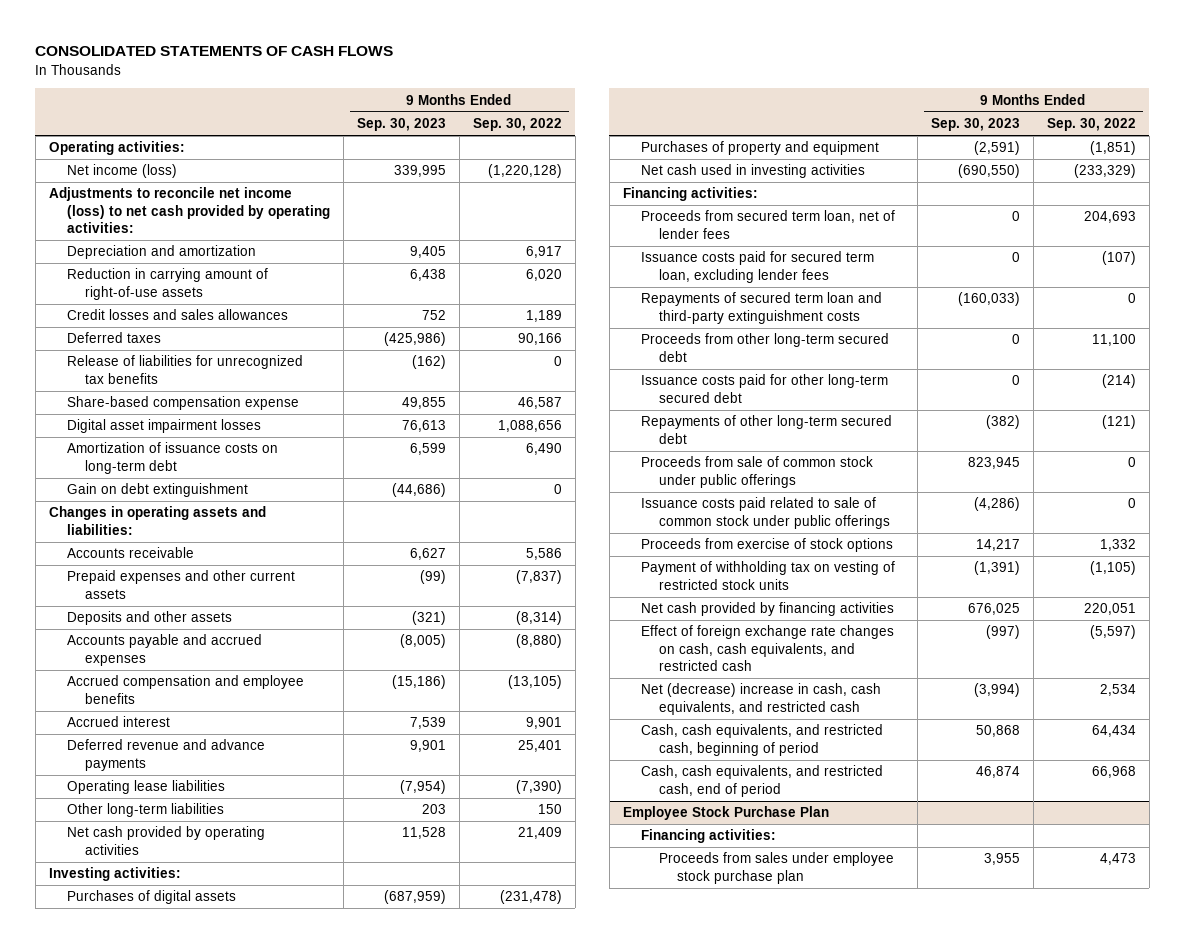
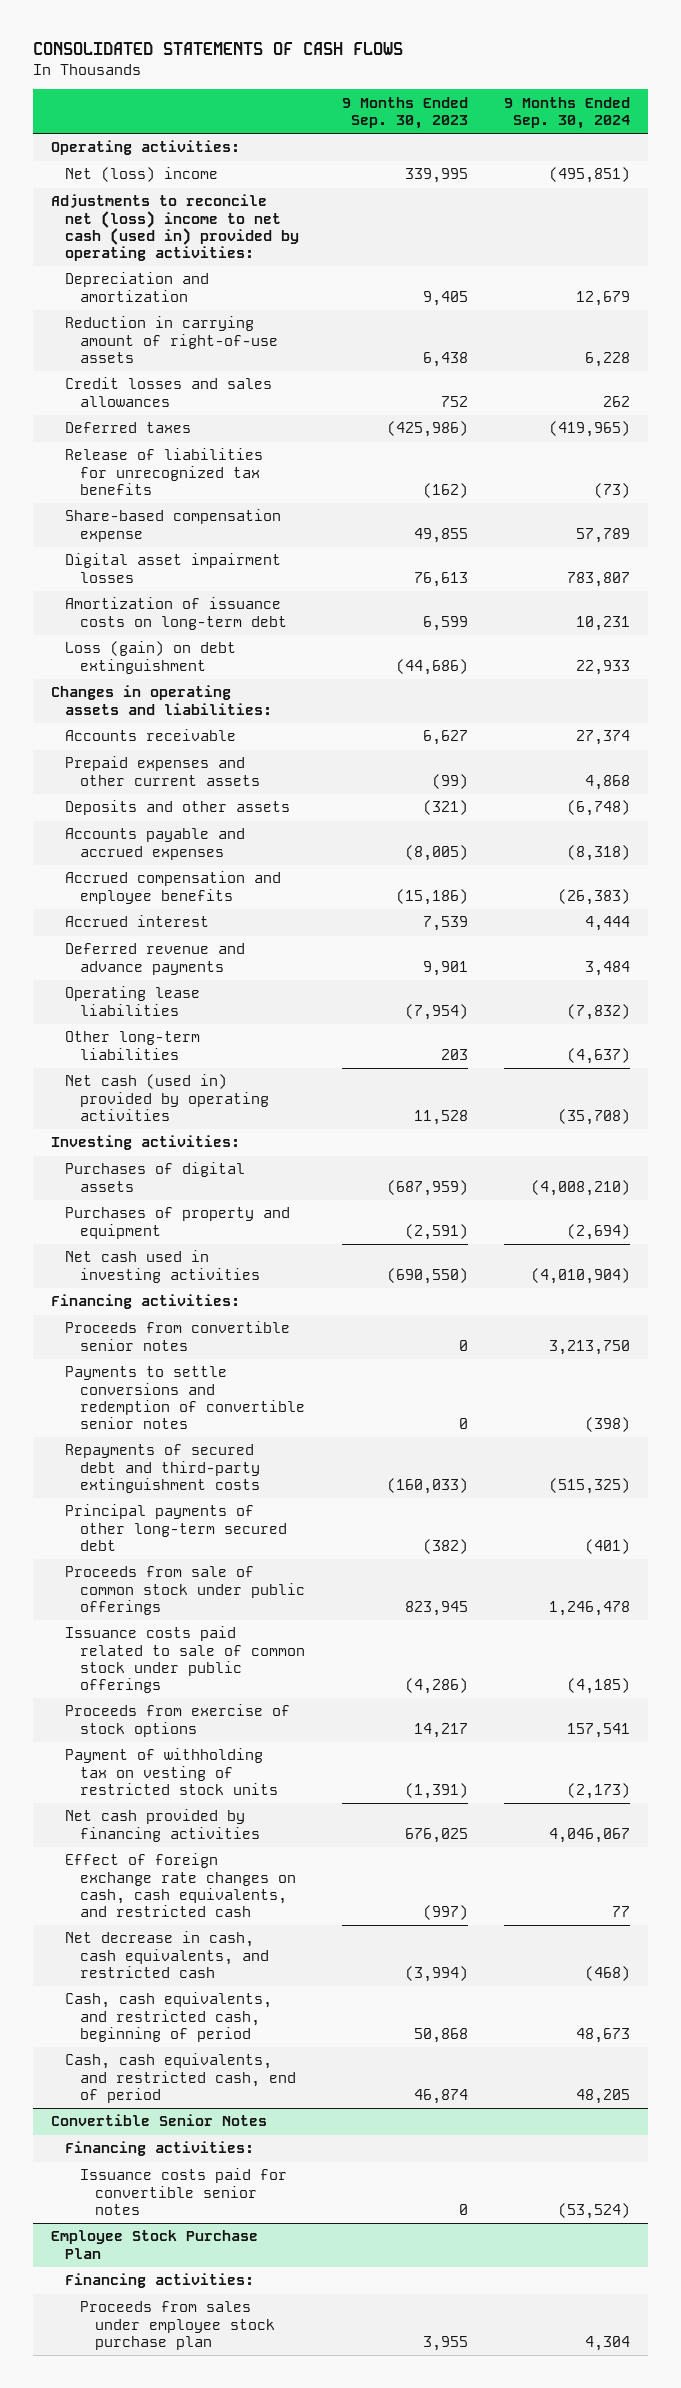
[472,118,562,132] Sep. 30, 2022 -> none
none -> [504,96,631,129] 9 Months Ended Sep. 30, 2024
[66,164,177,179] Net income (loss) -> [65,167,219,183] Net (loss) income
[48,187,330,233] Adjustments to reconcile net income (loss) to net cash provided by operating activities: -> [50,194,300,261] Adjustments to reconcile net (loss) income to net cash (used in) provided by operating activities:
[66,483,248,498] Gain on debt extinguishment -> [65,641,237,674] Loss (gain) on debt extinguishment
[66,826,265,855] Net cash provided by operating activities -> [65,1074,270,1121] Net cash (used in) provided by operating activities
[640,210,895,239] Proceeds from secured term loan, net of lender fees -> none
[640,251,874,283] Issuance costs paid for secured term loan, excluding lender fees -> none
[640,333,889,362] Proceeds from other long-term secured debt -> none
[640,374,888,403] Issuance costs paid for other long-term secured debt -> none
none -> [65,1321,291,1351] Proceeds from convertible senior notes
none -> [65,1366,306,1429] Payments to settle conversions and redemption of convertible senior notes
[640,292,882,324] Repayments of secured term loan and third-party extinguishment costs -> [65,1444,261,1493] Repayments of secured debt and third-party extinguishment costs
[640,415,892,444] Repayments of other long-term secured debt -> [65,1504,288,1551] Principal payments of other long-term secured debt
[640,683,881,715] Net (decrease) increase in cash, cash equivalents, and restricted cash -> [65,1931,270,1978] Net decrease in cash, cash equivalents, and restricted cash
none -> [50,2114,267,2127] Convertible Senior Notes
none -> [65,2141,255,2157] Financing activities:
none -> [80,2168,288,2215] Issuance costs paid for convertible senior notes

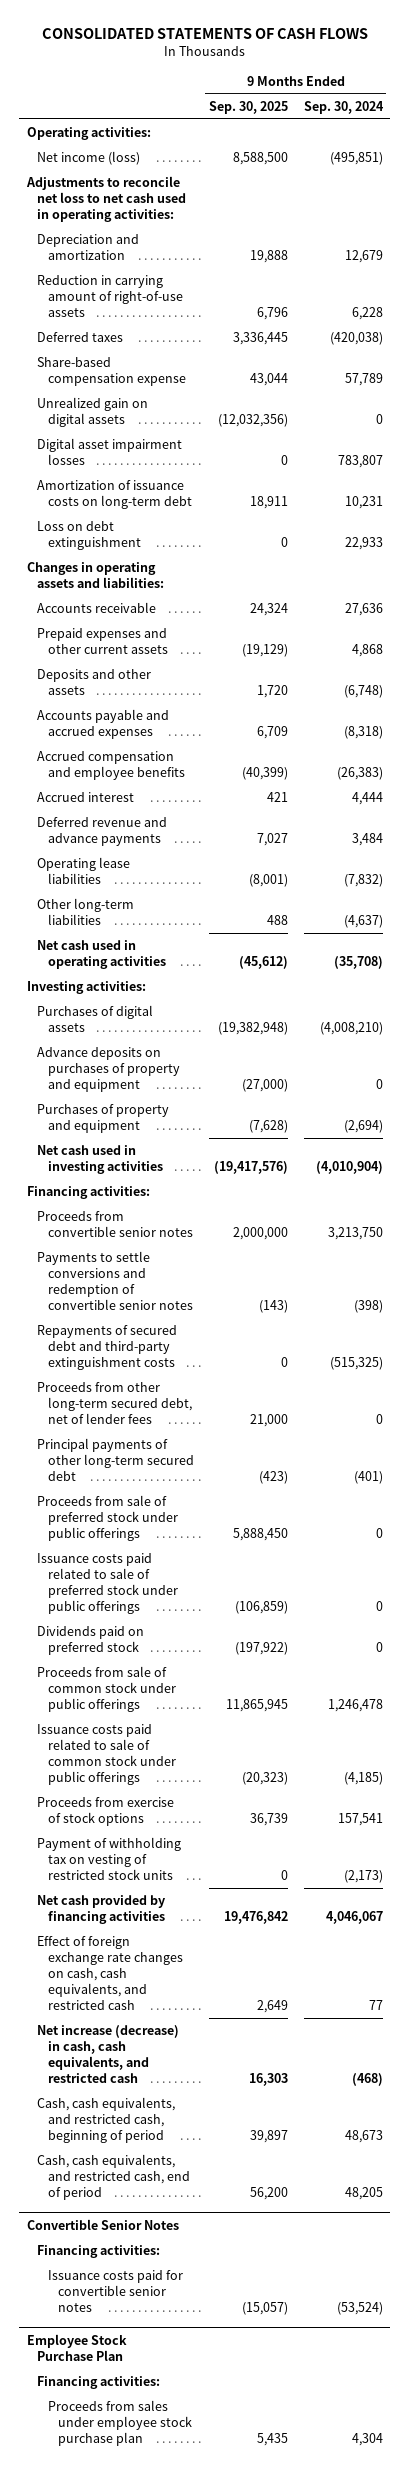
[341,96,468,129] 9 Months Ended Sep. 30, 2023 -> none
none -> [209,100,289,114] Sep. 30, 2025
[65,167,219,183] Net (loss) income -> [37,151,141,166] Net income (loss)
[50,194,300,261] Adjustments to reconcile net (loss) income to net cash (used in) provided by operating activities: -> [25,176,187,223] Adjustments to reconcile net loss to net cash used in operating activities:
[65,377,273,407] Credit losses and sales allowances -> none
[65,448,264,495] Release of liabilities for unrecognized tax benefits -> none
[549,421,631,438] (419,965) -> [329,332,383,346] (420,038)
none -> [37,397,149,428] Unrealized gain on digital assets
[65,641,237,674] Loss (gain) on debt extinguishment -> [37,521,141,551] Loss on debt extinguishment
[576,730,631,746] 27,374 -> [344,603,383,617] 27,636
[65,1074,270,1121] Net cash (used in) provided by operating activities -> [37,940,166,970] Net cash used in operating activities
none -> [37,1047,180,1093] Advance deposits on purchases of property and equipment
none -> [37,1382,192,1425] Proceeds from other long-term secured debt, net of lender fees
none -> [37,1495,178,1542] Proceeds from sale of preferred stock under public offerings
none -> [37,1553,178,1614] Issuance costs paid related to sale of preferred stock under public offerings
none -> [37,1626,145,1656] Dividends paid on preferred stock
[65,1931,270,1978] Net decrease in cash, cash equivalents, and restricted cash -> [37,2025,180,2083] Net increase (decrease) in cash, cash equivalents, and restricted cash

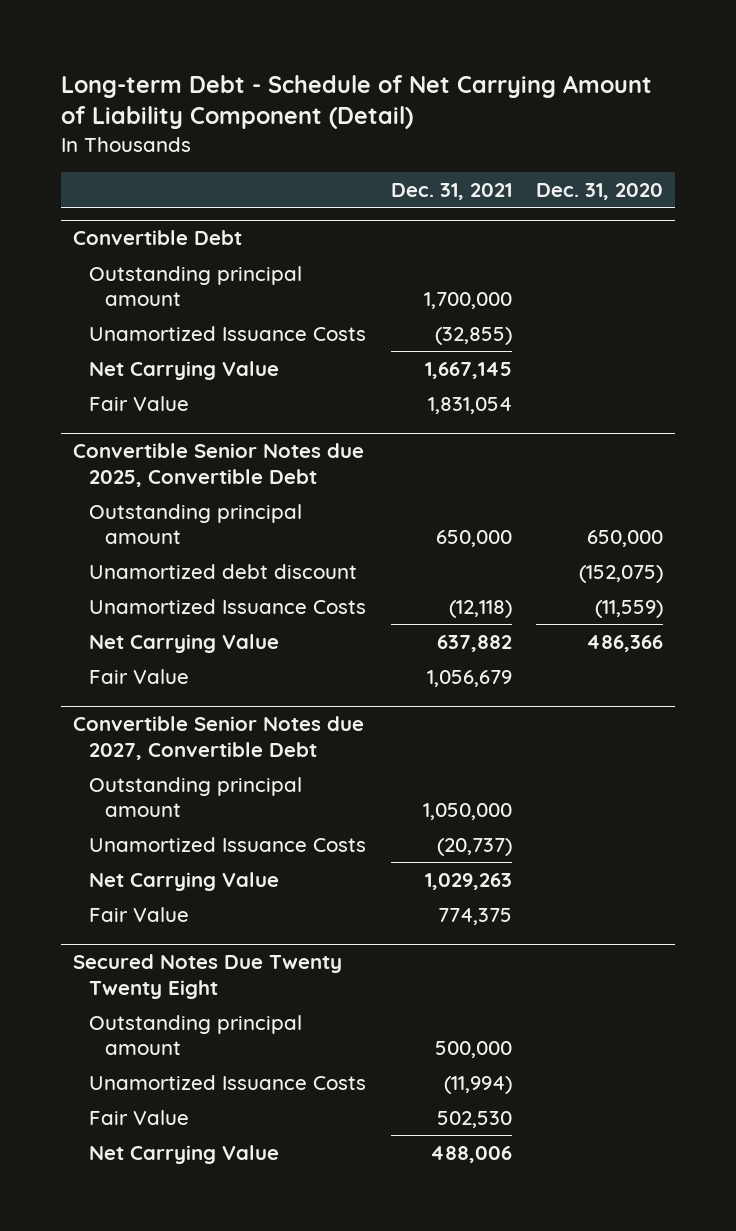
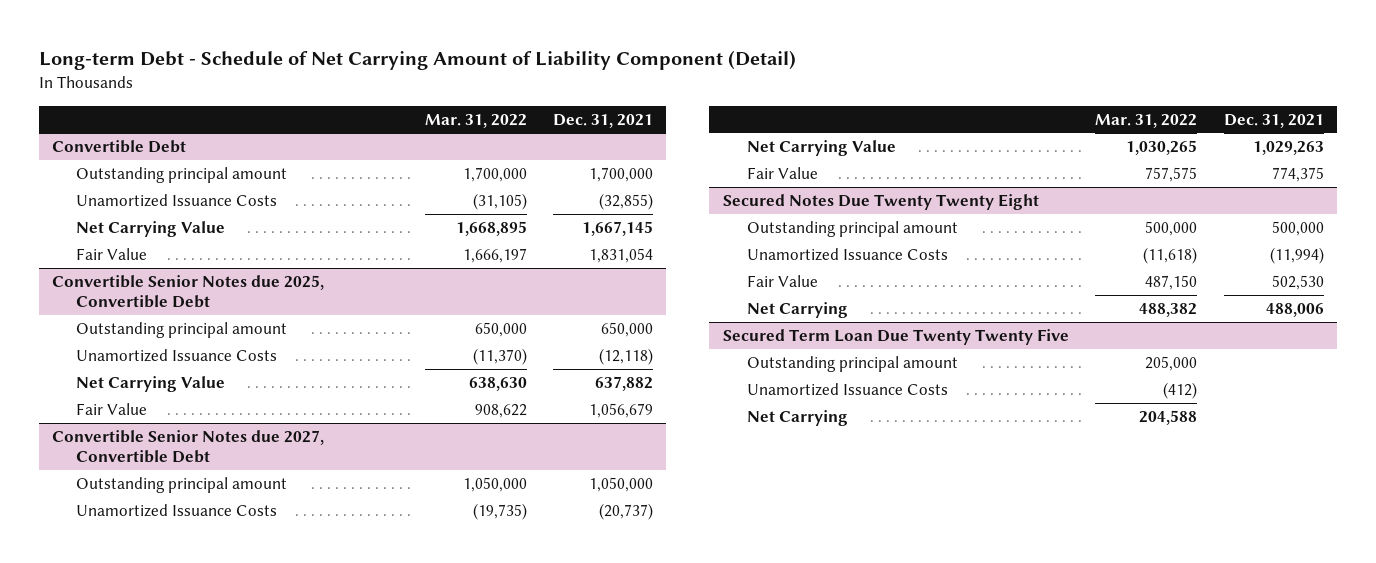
[536,182,664,200] Dec. 31, 2020 -> none
none -> [424,113,527,128] Mar. 31, 2022
[88,563,357,579] Unamortized debt discount -> none
[88,1144,279,1164] Net Carrying Value -> [747,301,849,318] Net Carrying
none -> [722,328,1069,345] Secured Term Loan Due Twenty Twenty Five
none -> [747,355,959,372] Outstanding principal amount
none -> [747,382,949,396] Unamortized Issuance Costs
none -> [747,409,849,426] Net Carrying

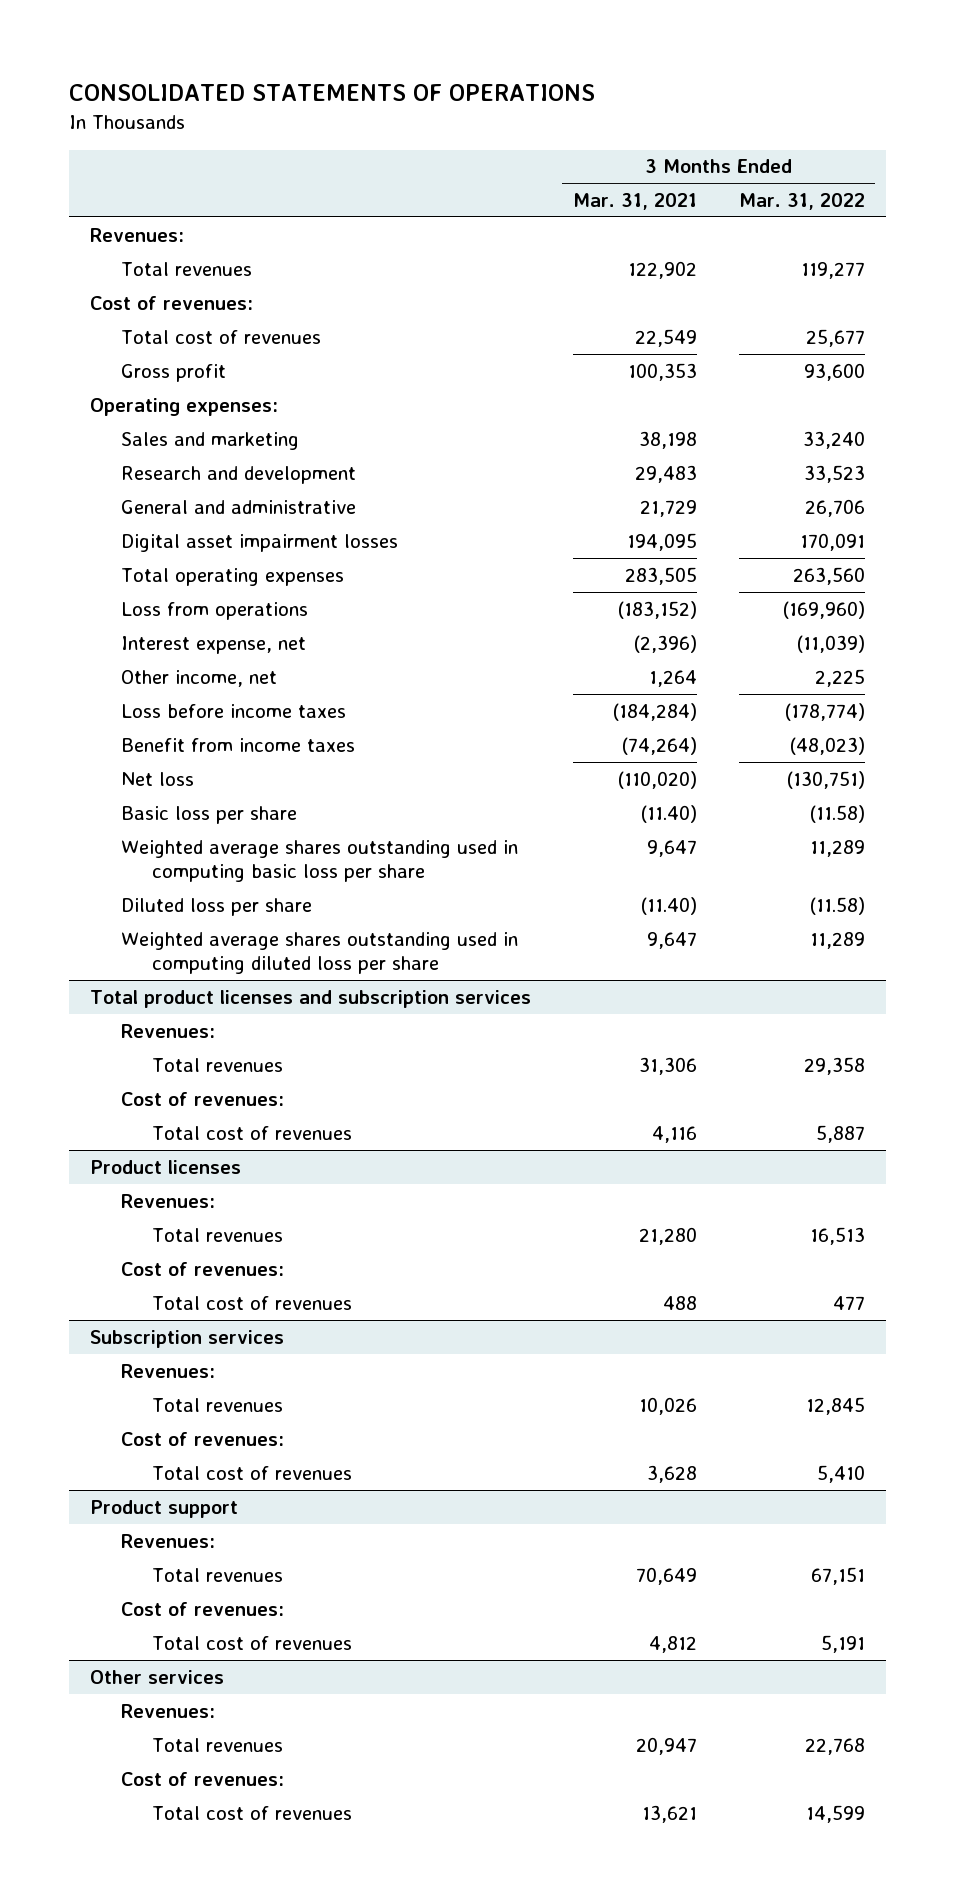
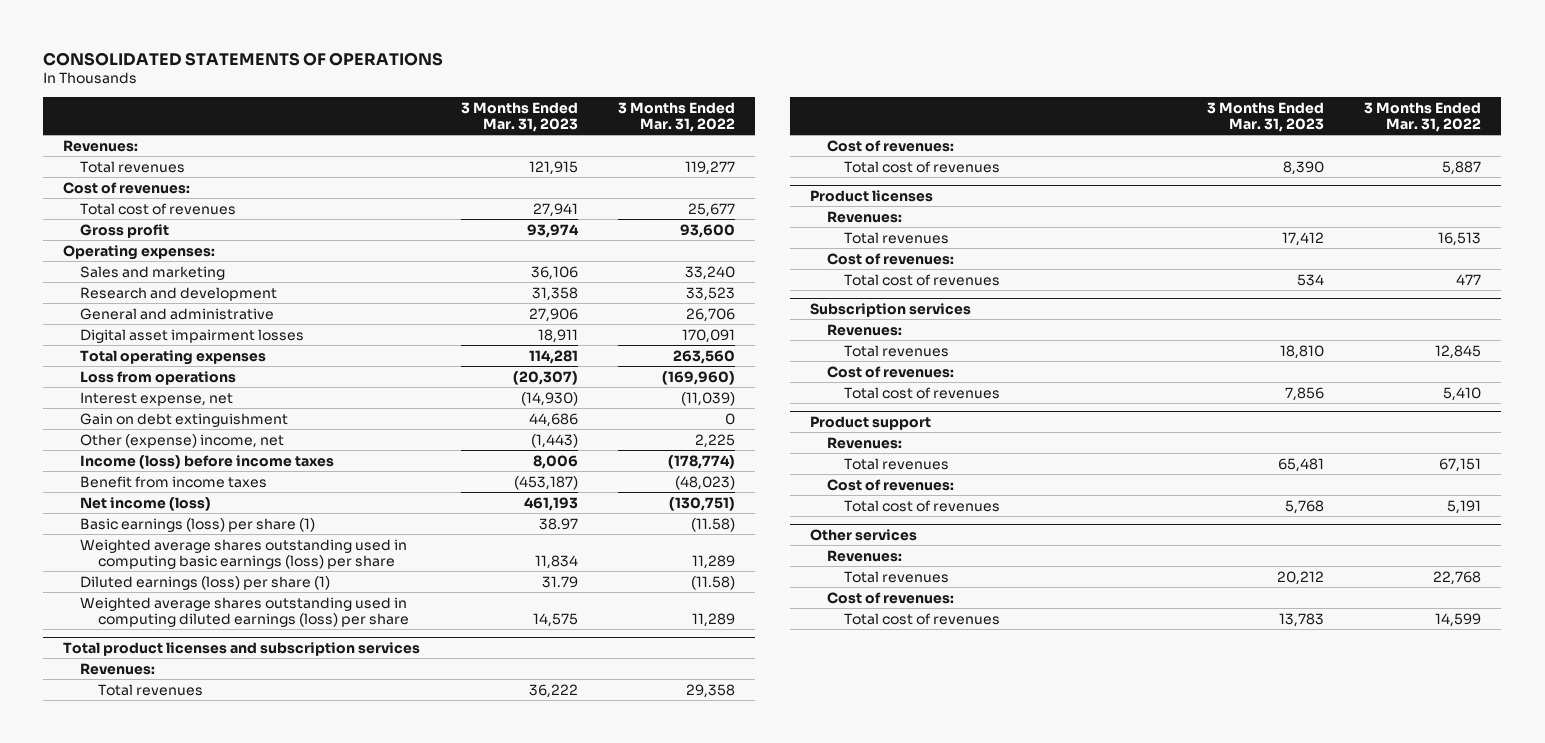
[572,192,697,210] Mar. 31, 2021 -> none
none -> [460,101,578,132] 3 Months Ended Mar. 31, 2023
none -> [80,412,289,427] Gain on debt extinguishment
[121,669,278,687] Other income, net -> [80,433,285,448] Other (expense) income, net
[121,703,347,718] Loss before income taxes -> [80,454,335,469] Income (loss) before income taxes
[121,771,195,786] Net loss -> [80,496,212,511] Net income (loss)
[121,805,298,824] Basic loss per share -> [80,517,316,532] Basic earnings (loss) per share (1)
[121,839,519,883] Weighted average shares outstanding used in computing basic loss per share -> [80,538,408,569] Weighted average shares outstanding used in computing basic earnings (loss) per share
[121,897,313,916] Diluted loss per share -> [80,575,331,590] Diluted earnings (loss) per share (1)
[121,931,519,975] Weighted average shares outstanding used in computing diluted loss per share -> [80,596,409,627] Weighted average shares outstanding used in computing diluted earnings (loss) per share

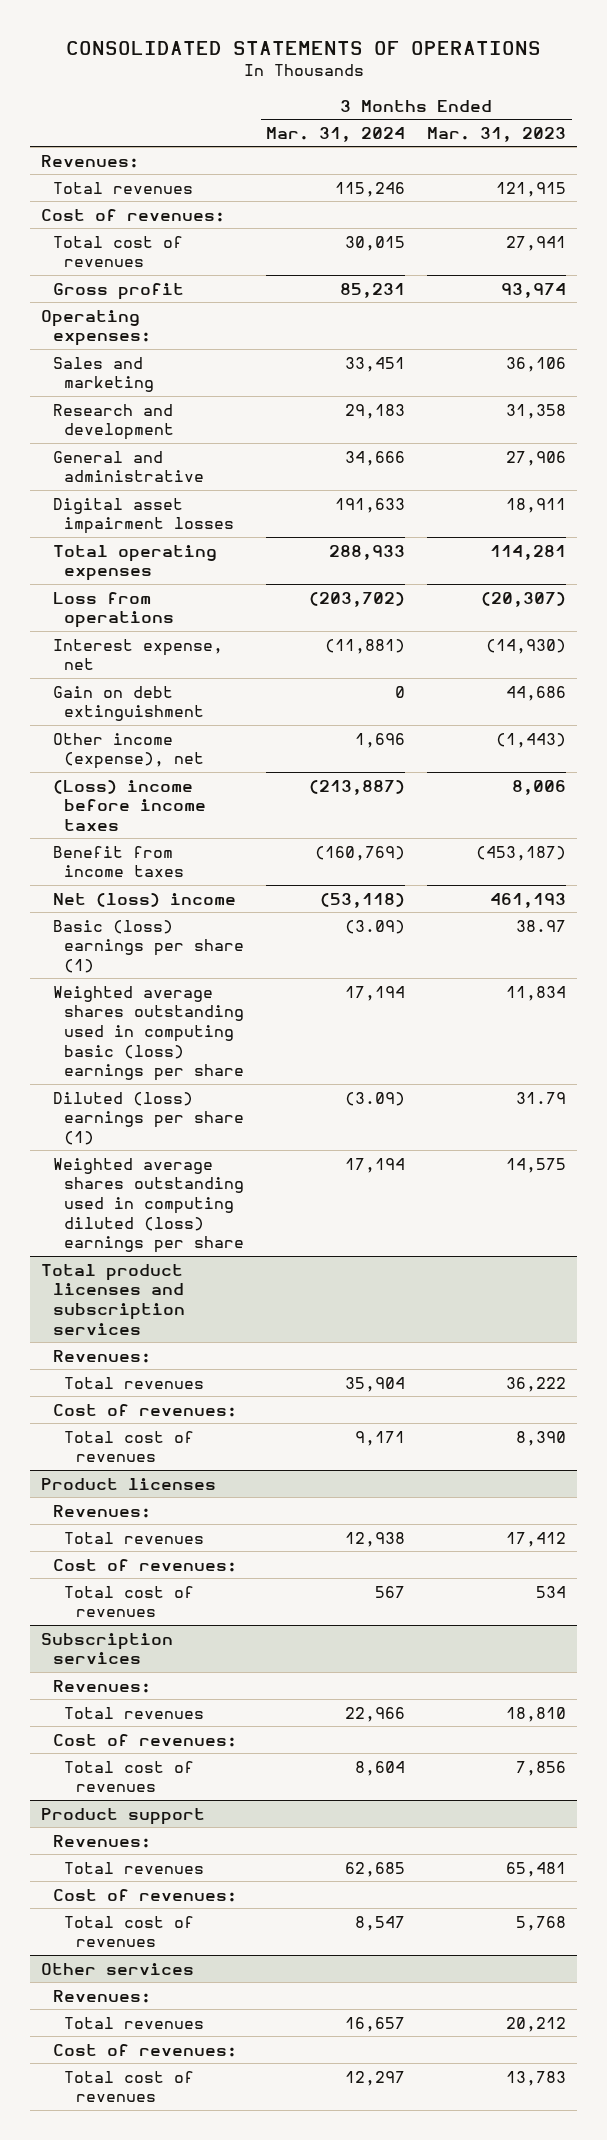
[617,101,735,132] 3 Months Ended Mar. 31, 2022 -> none
none -> [266,126,406,142] Mar. 31, 2024
[80,433,285,448] Other (expense) income, net -> [52,732,205,770] Other income (expense), net
[80,454,335,469] Income (loss) before income taxes -> [52,779,207,831] (Loss) income before income taxes
[80,496,212,511] Net income (loss) -> [52,892,236,907] Net (loss) income
[80,517,316,532] Basic earnings (loss) per share (1) -> [52,919,245,973] Basic (loss) earnings per share (1)
[80,538,408,569] Weighted average shares outstanding used in computing basic earnings (loss) per share -> [52,985,245,1082] Weighted average shares outstanding used in computing basic (loss) earnings per share
[80,575,331,590] Diluted earnings (loss) per share (1) -> [52,1091,245,1145] Diluted (loss) earnings per share (1)
[80,596,409,627] Weighted average shares outstanding used in computing diluted earnings (loss) per share -> [52,1157,245,1254] Weighted average shares outstanding used in computing diluted (loss) earnings per share

